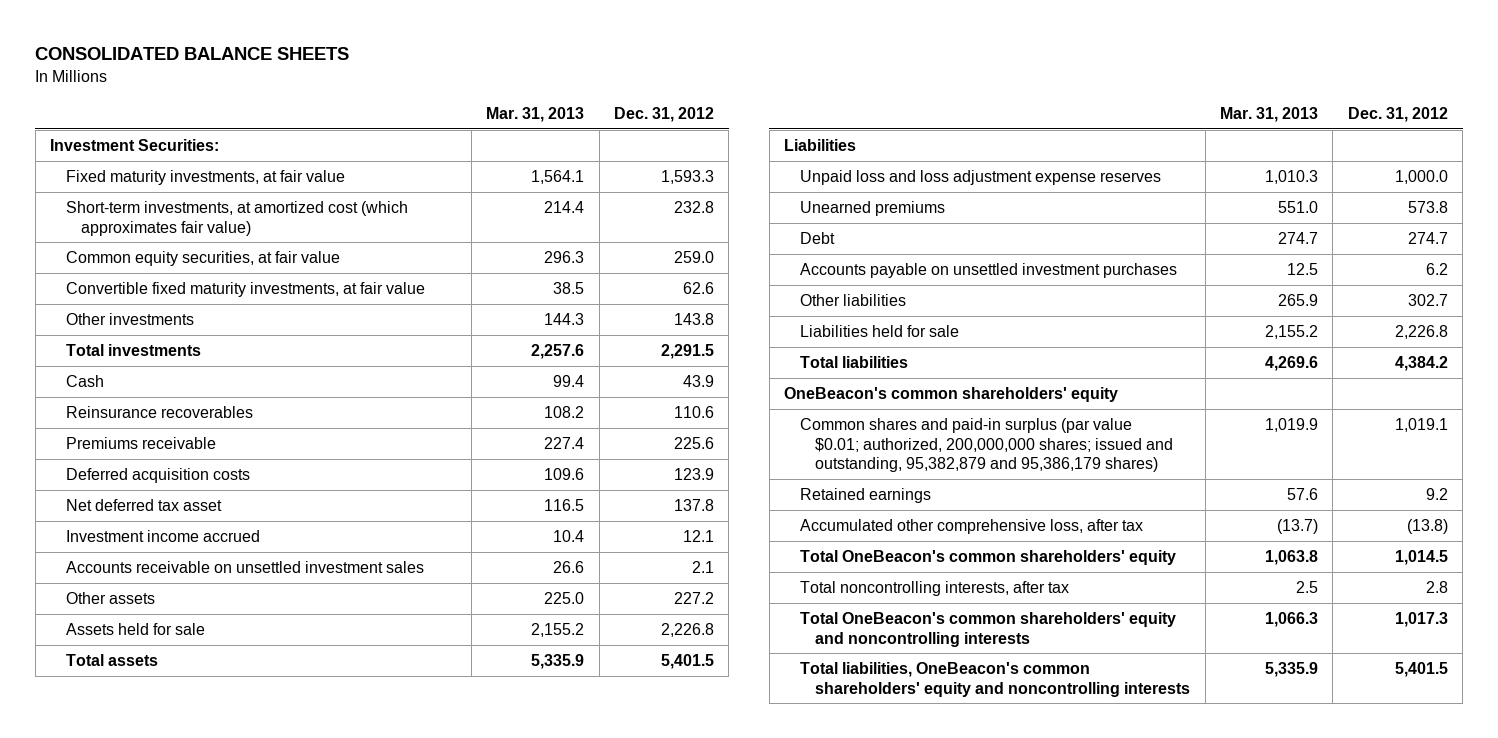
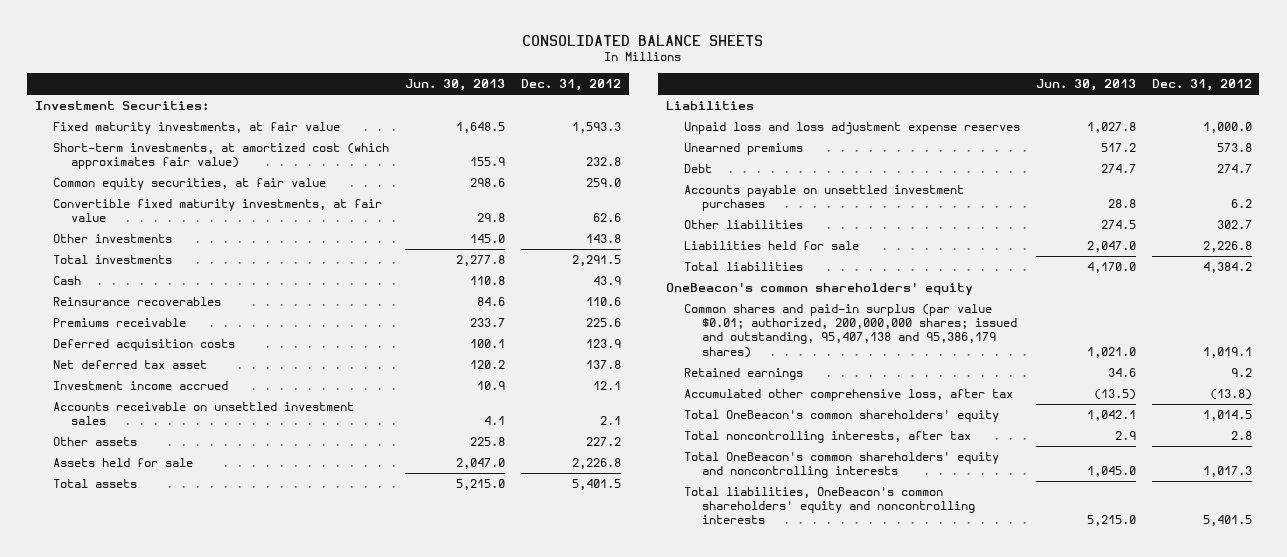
[486,107,585,123] Mar. 31, 2013 -> none
none -> [404,79,505,92] Jun. 30, 2013
[799,417,1174,473] Common shares and paid-in surplus (par value $0.01; authorized, 200,000,000 shares; issued and outstanding, 95,382,879 and 95,386,179 shares) -> [683,303,1017,358] Common shares and paid-in surplus (par value $0.01; authorized, 200,000,000 shares; issued and outstanding, 95,407,138 and 95,386,179 shares)

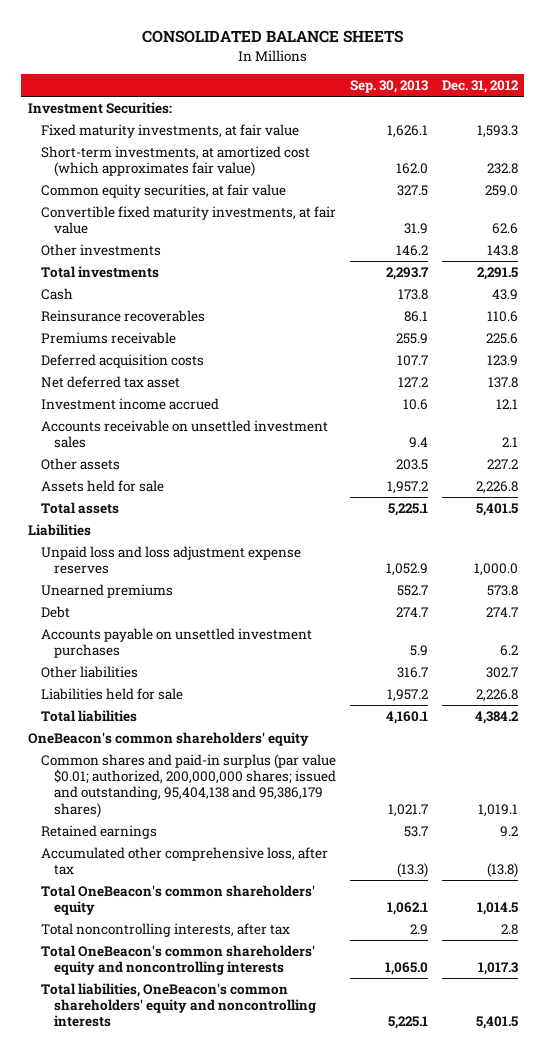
[404,79,505,92] Jun. 30, 2013 -> none
none -> [349,79,428,93] Sep. 30, 2013
[683,303,1017,358] Common shares and paid-in surplus (par value $0.01; authorized, 200,000,000 shares; issued and outstanding, 95,407,138 and 95,386,179 shares) -> [41,753,337,818] Common shares and paid-in surplus (par value $0.01; authorized, 200,000,000 shares; issued and outstanding, 95,404,138 and 95,386,179 shares)

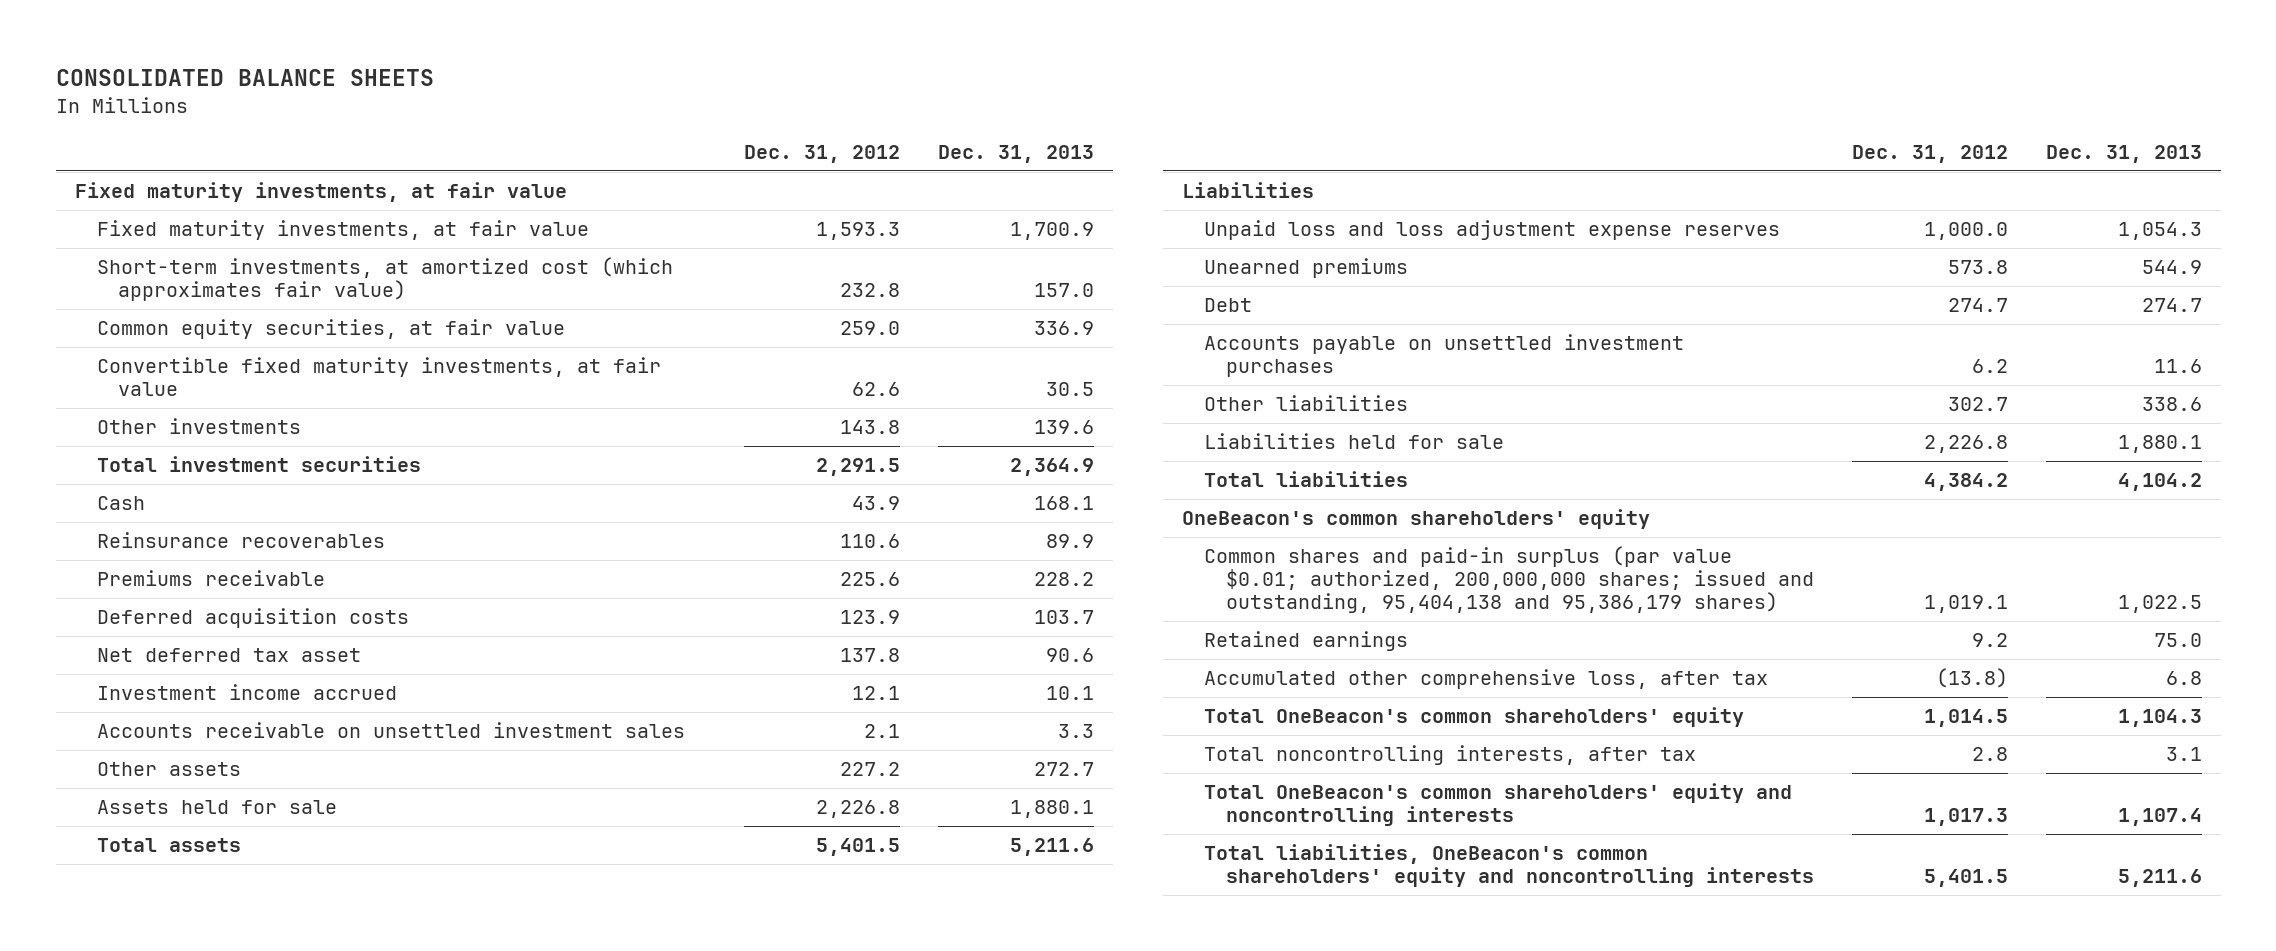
[349,79,428,93] Sep. 30, 2013 -> none
none -> [938,144,1095,163] Dec. 31, 2013
[28,101,173,114] Investment Securities: -> [74,182,567,203] Fixed maturity investments, at fair value
[41,265,160,278] Total investments -> [96,456,421,473] Total investment securities

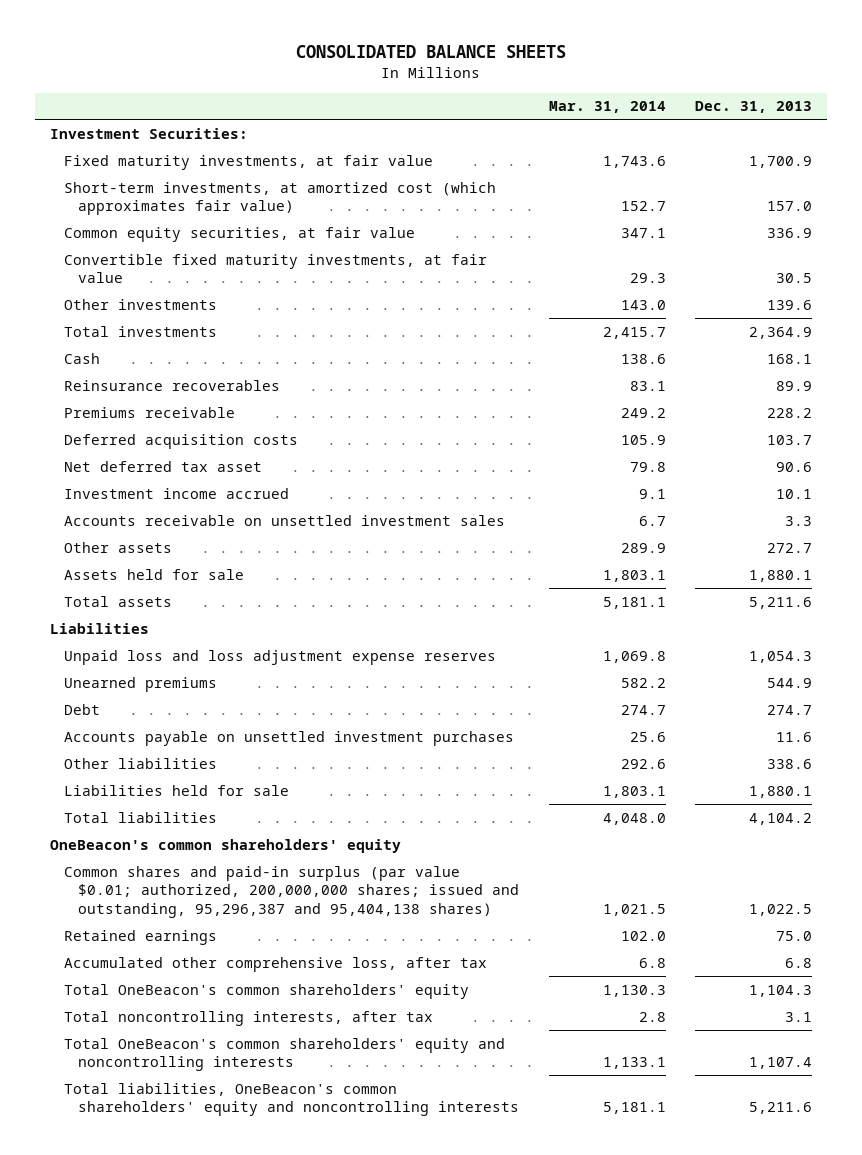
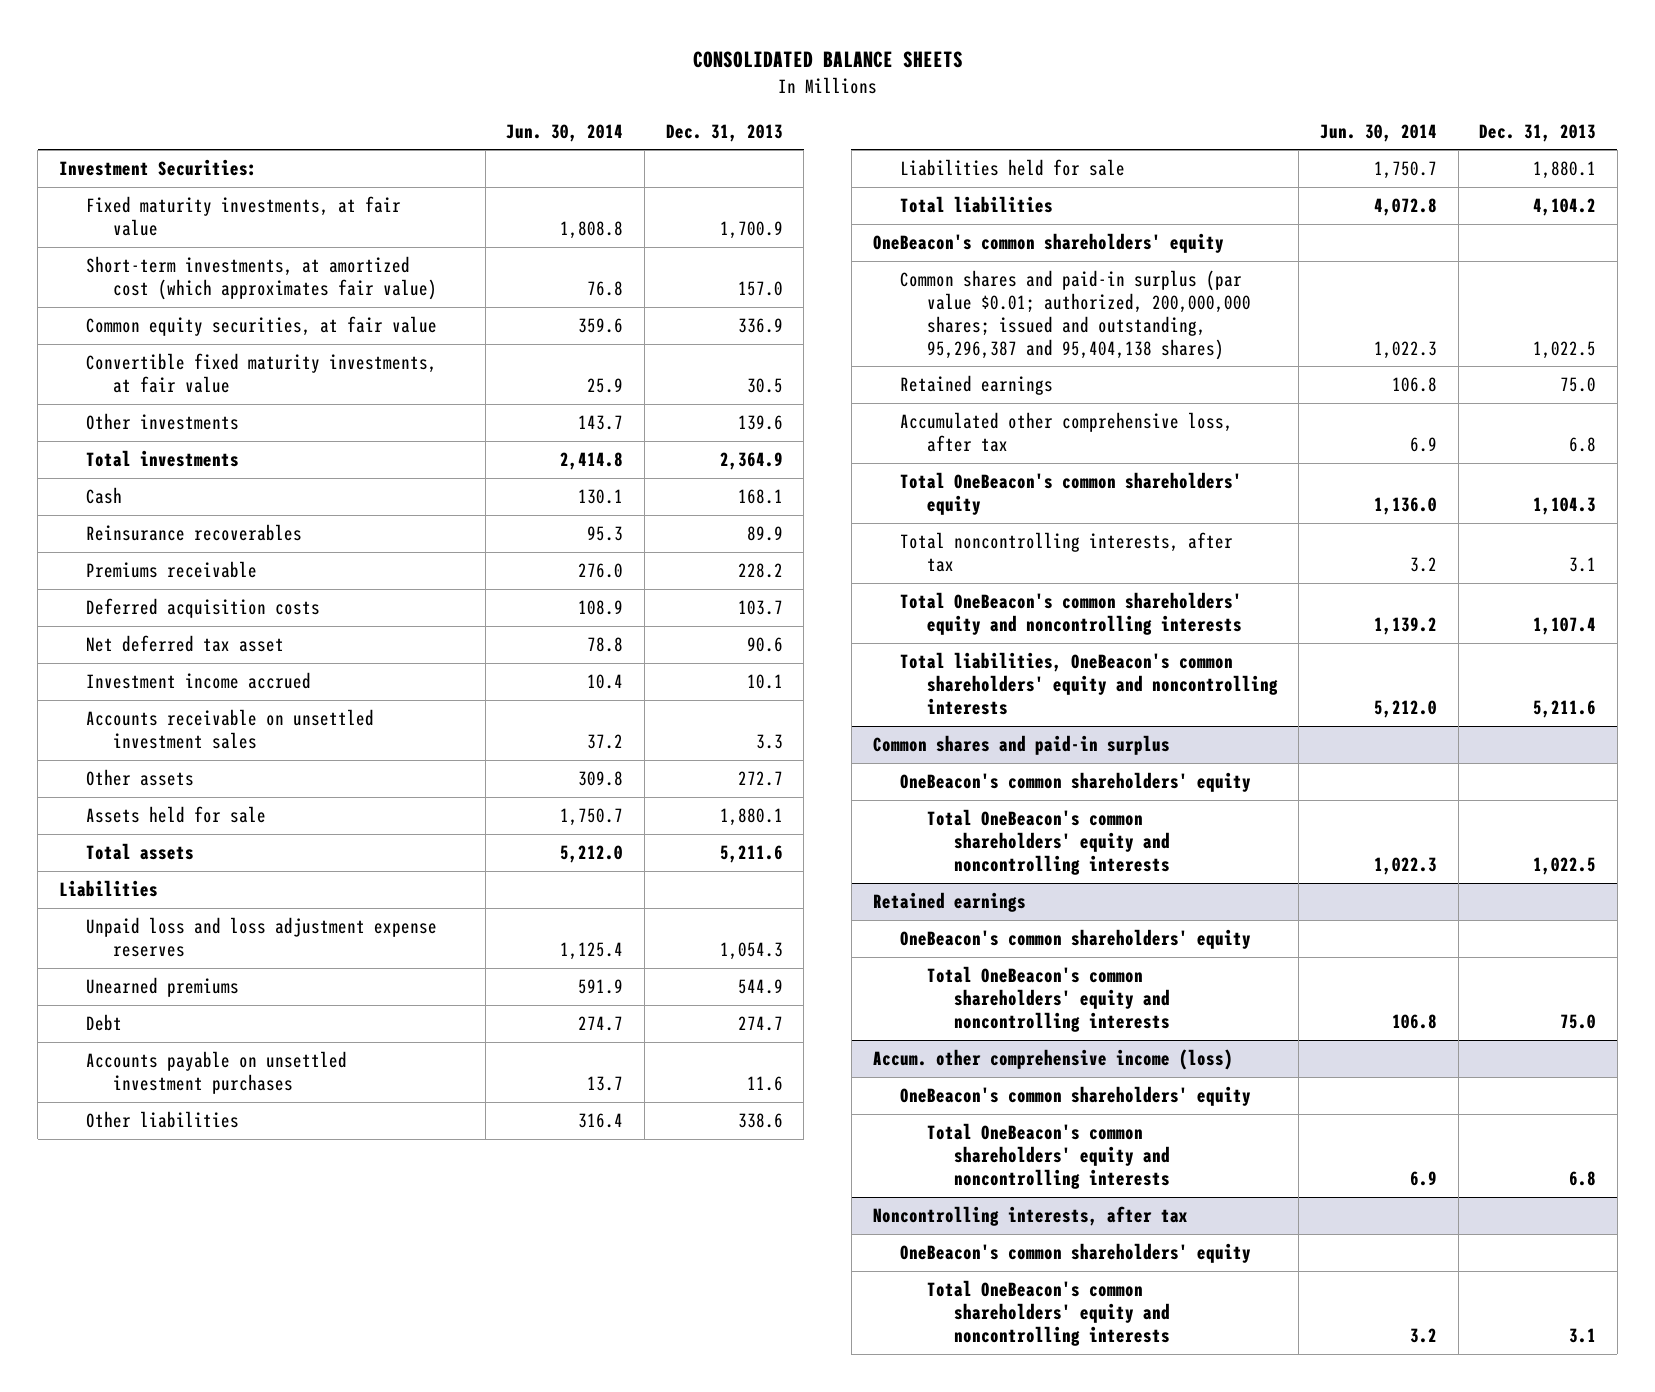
[548,101,666,114] Mar. 31, 2014 -> none
none -> [506,123,624,142] Jun. 30, 2014
none -> [872,735,1170,756] Common shares and paid-in surplus
none -> [899,772,1251,793] OneBeacon's common shareholders' equity
none -> [926,809,1170,875] Total OneBeacon's common shareholders' equity and noncontrolling interests
none -> [872,892,1026,913] Retained earnings
none -> [899,929,1251,950] OneBeacon's common shareholders' equity
none -> [926,966,1170,1032] Total OneBeacon's common shareholders' equity and noncontrolling interests
none -> [872,1049,1233,1071] Accum. other comprehensive income (loss)
none -> [899,1086,1251,1107] OneBeacon's common shareholders' equity
none -> [926,1123,1170,1189] Total OneBeacon's common shareholders' equity and noncontrolling interests
none -> [872,1206,1188,1227] Noncontrolling interests, after tax
none -> [899,1243,1251,1264] OneBeacon's common shareholders' equity
none -> [926,1280,1170,1346] Total OneBeacon's common shareholders' equity and noncontrolling interests

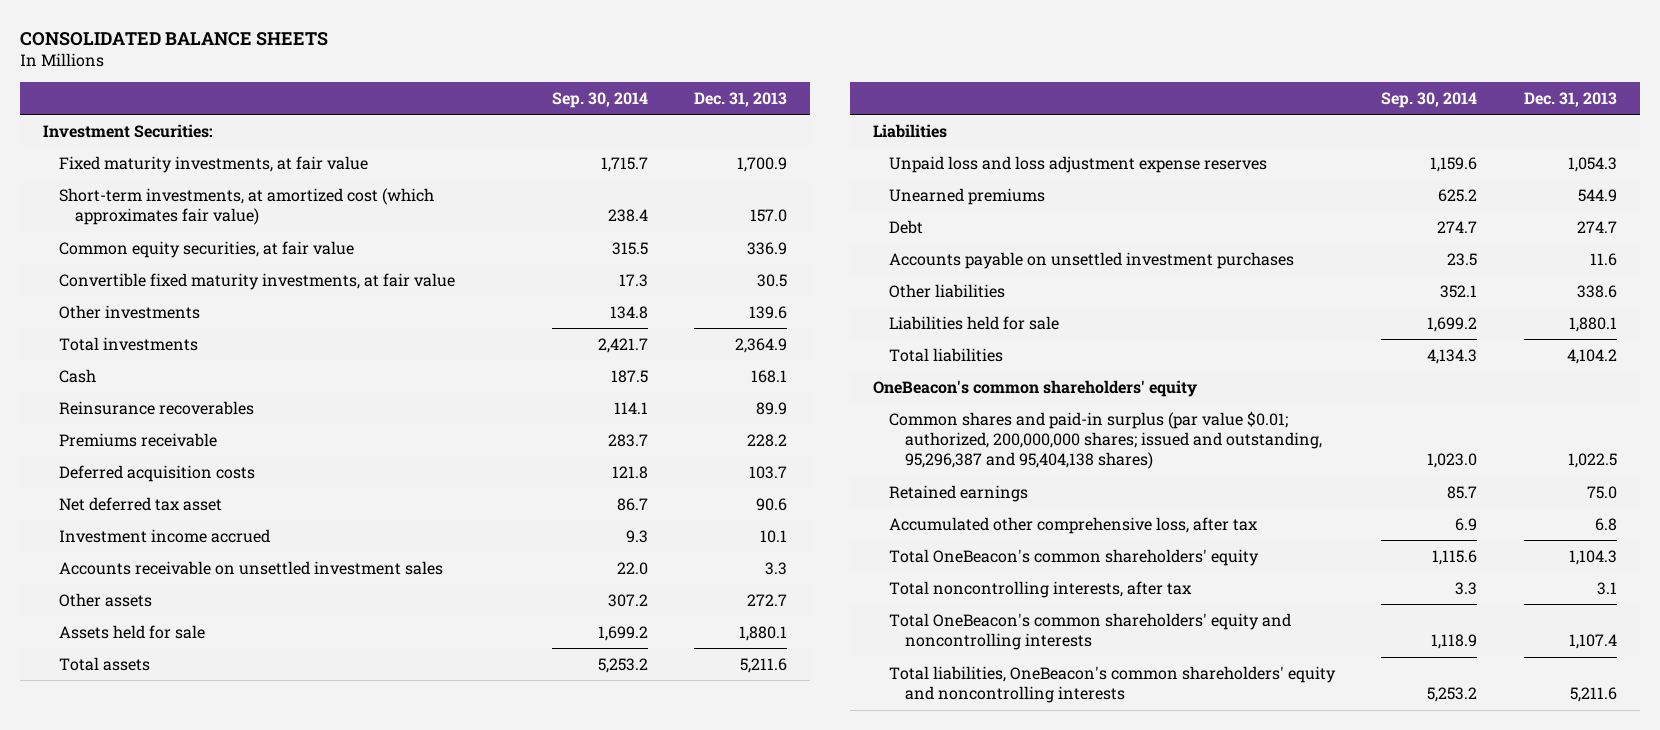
[506,123,624,142] Jun. 30, 2014 -> none
none -> [551,91,648,108] Sep. 30, 2014
[872,735,1170,756] Common shares and paid-in surplus -> none
[899,772,1251,793] OneBeacon's common shareholders' equity -> none
[926,809,1170,875] Total OneBeacon's common shareholders' equity and noncontrolling interests -> none
[872,892,1026,913] Retained earnings -> none
[899,929,1251,950] OneBeacon's common shareholders' equity -> none
[926,966,1170,1032] Total OneBeacon's common shareholders' equity and noncontrolling interests -> none
[872,1049,1233,1071] Accum. other comprehensive income (loss) -> none
[899,1086,1251,1107] OneBeacon's common shareholders' equity -> none
[926,1123,1170,1189] Total OneBeacon's common shareholders' equity and noncontrolling interests -> none
[872,1206,1188,1227] Noncontrolling interests, after tax -> none
[899,1243,1251,1264] OneBeacon's common shareholders' equity -> none
[926,1280,1170,1346] Total OneBeacon's common shareholders' equity and noncontrolling interests -> none

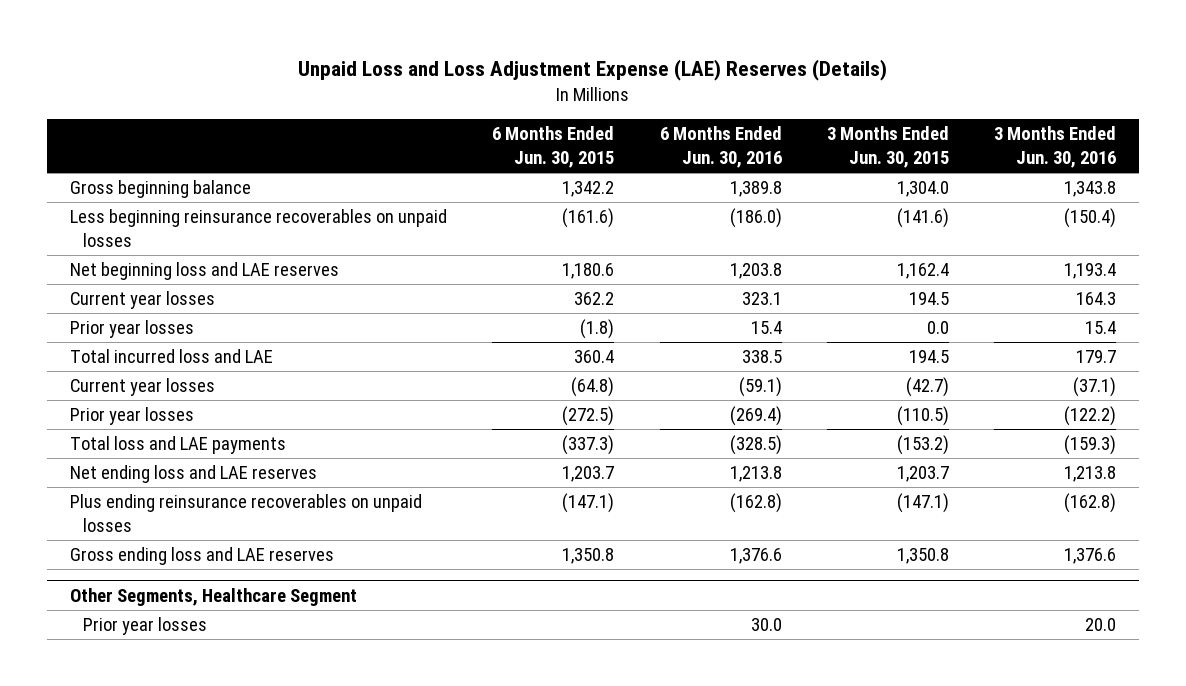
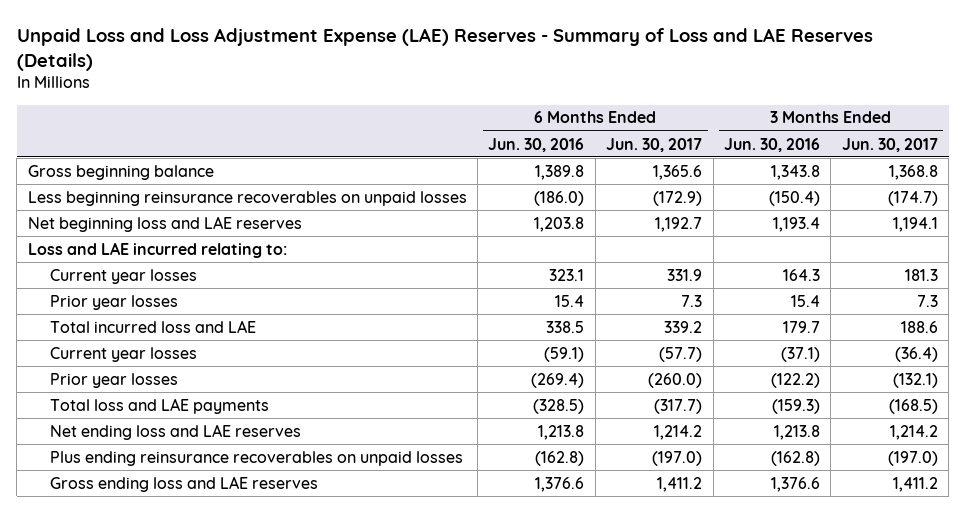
[298,58,888,81] Unpaid Loss and Loss Adjustment Expense (LAE) Reserves (Details) -> [16,27,873,71] Unpaid Loss and Loss Adjustment Expense (LAE) Reserves - Summary of Loss and LAE Reserves (Details)
[492,126,615,168] 6 Months Ended Jun. 30, 2015 -> none
[827,126,950,168] 3 Months Ended Jun. 30, 2015 -> none
none -> [606,137,703,152] Jun. 30, 2017
none -> [841,137,938,152] Jun. 30, 2017
none -> [27,241,287,258] Loss and LAE incurred relating to:
[69,588,357,607] Other Segments, Healthcare Segment -> none
[83,617,208,636] Prior year losses -> none

